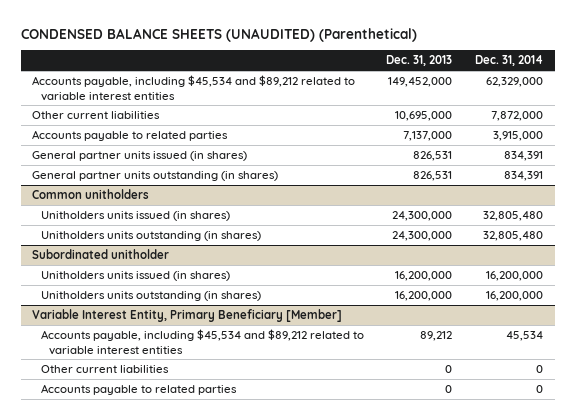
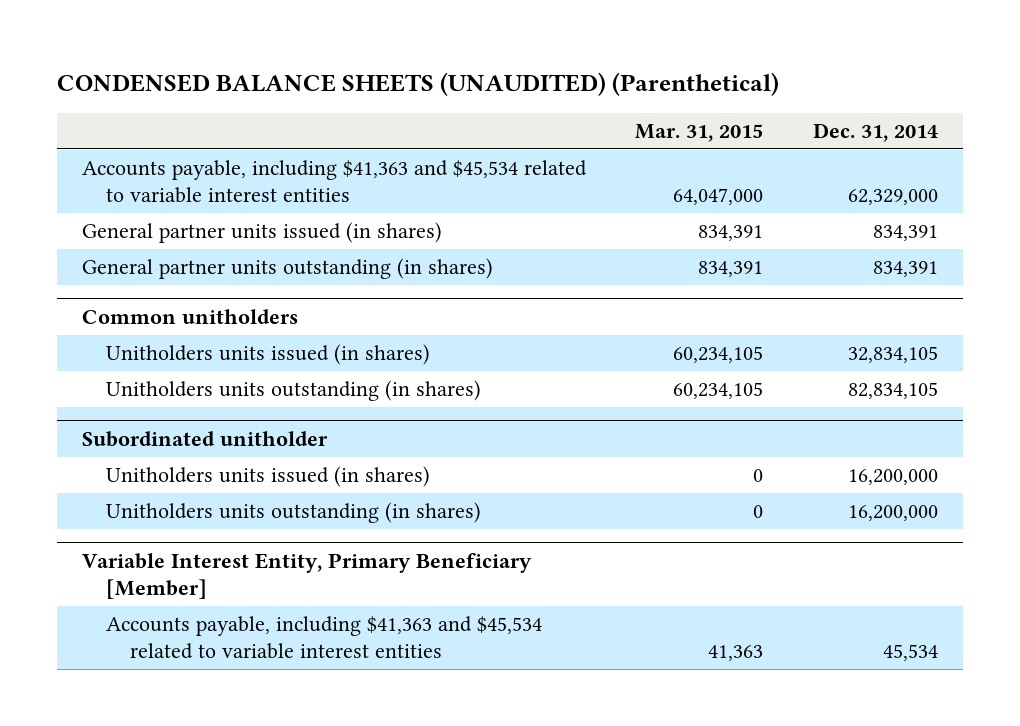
[386,55,453,67] Dec. 31, 2013 -> none
none -> [635,124,764,143] Mar. 31, 2015
[32,111,161,120] Other current liabilities -> none
[32,130,229,142] Accounts payable to related parties -> none
[32,75,356,101] Accounts payable, including $45,534 and $89,212 related to variable interest entities -> [81,160,587,204] Accounts payable, including $41,363 and $45,534 related to variable interest entities
[483,211,544,222] 32,805,480 -> [847,346,938,364] 32,834,105
[483,231,544,242] 32,805,480 -> [847,382,938,400] 82,834,105
[40,365,169,374] Other current liabilities -> none
[40,384,237,396] Accounts payable to related parties -> none
[40,329,364,355] Accounts payable, including $45,534 and $89,212 related to variable interest entities -> [106,616,543,660] Accounts payable, including $41,363 and $45,534 related to variable interest entities

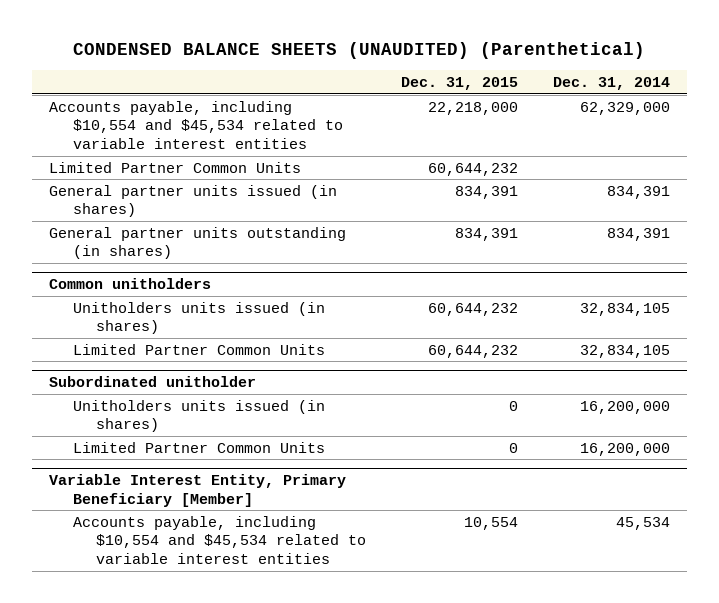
[635,124,764,143] Mar. 31, 2015 -> none
none -> [400,77,518,91] Dec. 31, 2015
[81,160,587,204] Accounts payable, including $41,363 and $45,534 related to variable interest entities -> [49,100,343,149] Accounts payable, including $10,554 and $45,534 related to variable interest entities
none -> [49,161,302,173] Limited Partner Common Units
[106,380,482,402] Unitholders units outstanding (in shares) -> none
none -> [72,343,325,355] Limited Partner Common Units
[106,502,482,524] Unitholders units outstanding (in shares) -> [72,441,325,453] Limited Partner Common Units
[106,616,543,660] Accounts payable, including $41,363 and $45,534 related to variable interest entities -> [72,515,367,564] Accounts payable, including $10,554 and $45,534 related to variable interest entities

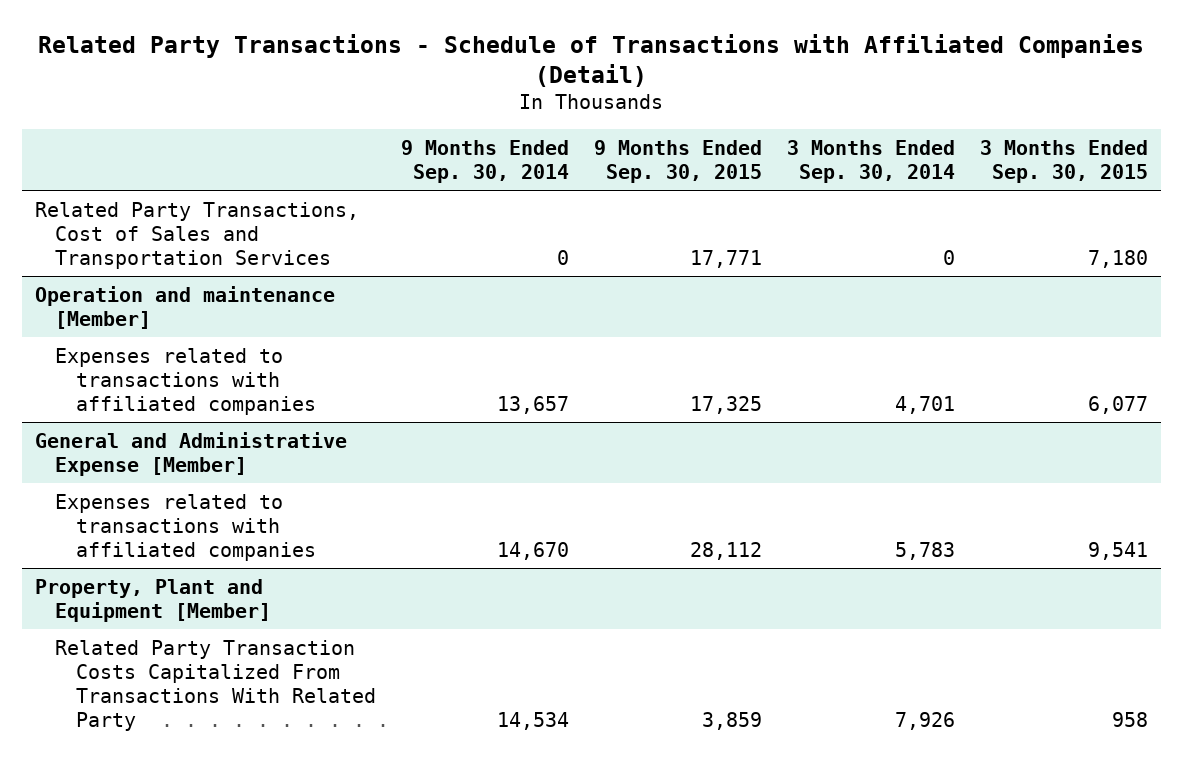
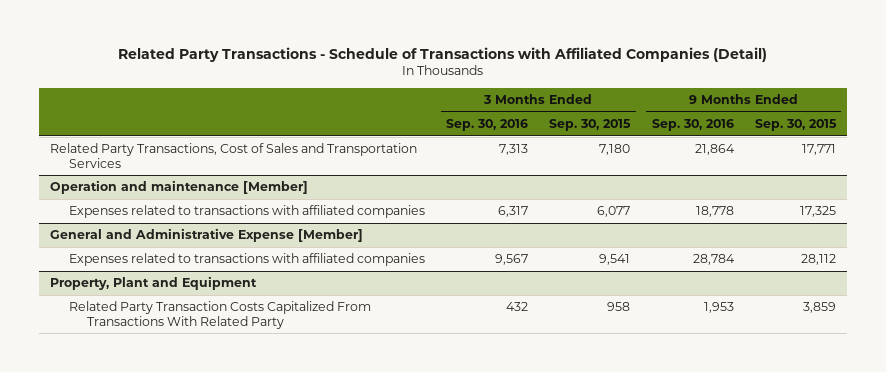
[401,139,570,183] 9 Months Ended Sep. 30, 2014 -> none
[787,139,956,183] 3 Months Ended Sep. 30, 2014 -> none
none -> [446,119,529,132] Sep. 30, 2016
none -> [651,119,734,132] Sep. 30, 2016
[34,578,272,622] Property, Plant and Equipment [Member] -> [50,276,258,291] Property, Plant and Equipment

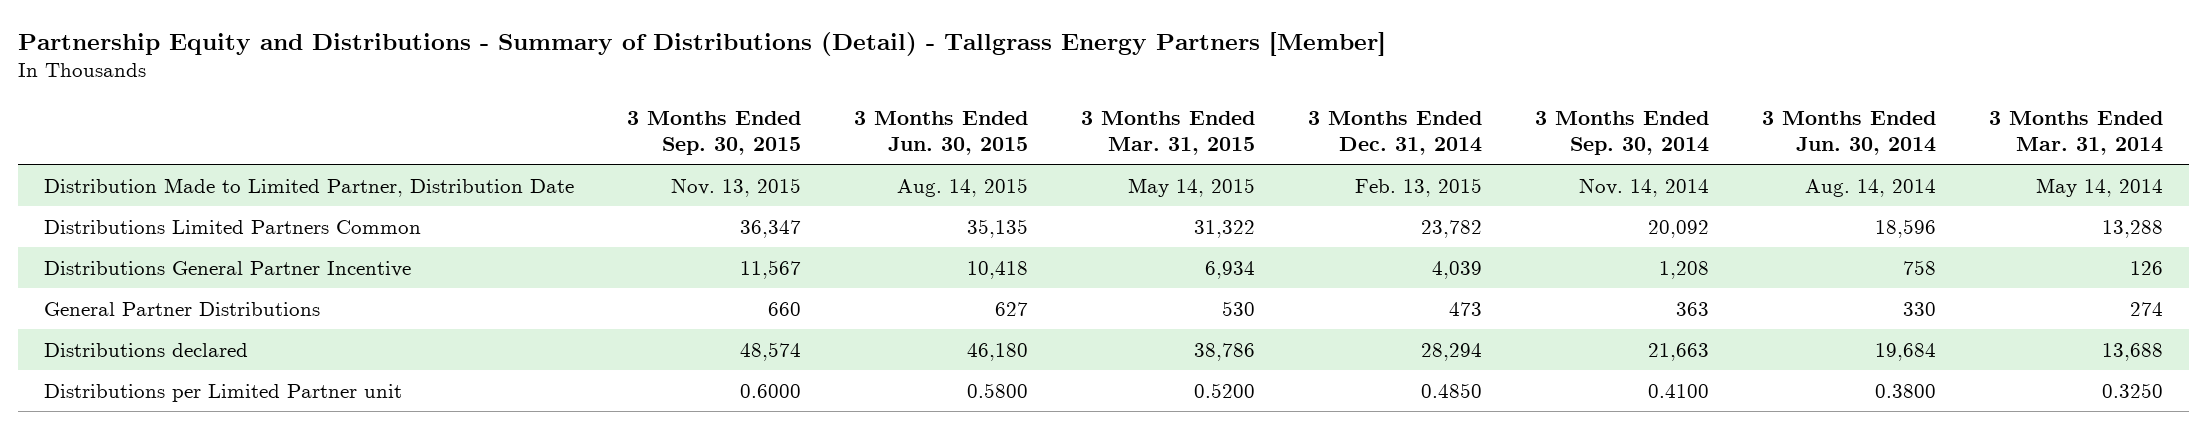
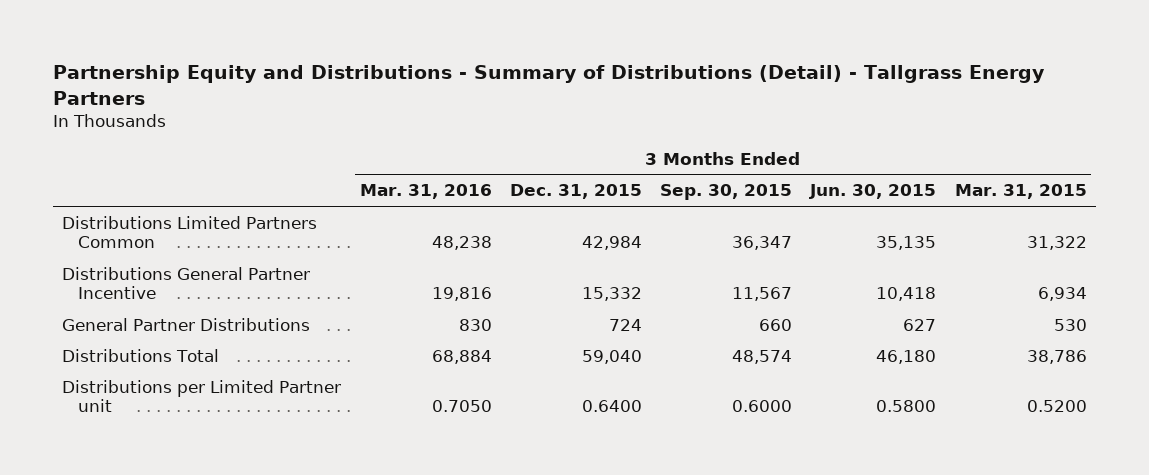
[17,31,1386,56] Partnership Equity and Distributions - Summary of Distributions (Detail) - Tallgrass Energy Partners [Member] -> [53,64,1046,105] Partnership Equity and Distributions - Summary of Distributions (Detail) - Tallgrass Energy Partners
[1307,110,1482,155] 3 Months Ended Dec. 31, 2014 -> none
[1534,110,1709,155] 3 Months Ended Sep. 30, 2014 -> none
[1761,110,1936,155] 3 Months Ended Jun. 30, 2014 -> none
[1988,110,2163,155] 3 Months Ended Mar. 31, 2014 -> none
none -> [359,184,492,200] Mar. 31, 2016
none -> [509,184,642,200] Dec. 31, 2015
[44,177,575,197] Distribution Made to Limited Partner, Distribution Date -> none
[44,342,249,357] Distributions declared -> [62,348,220,362] Distributions Total

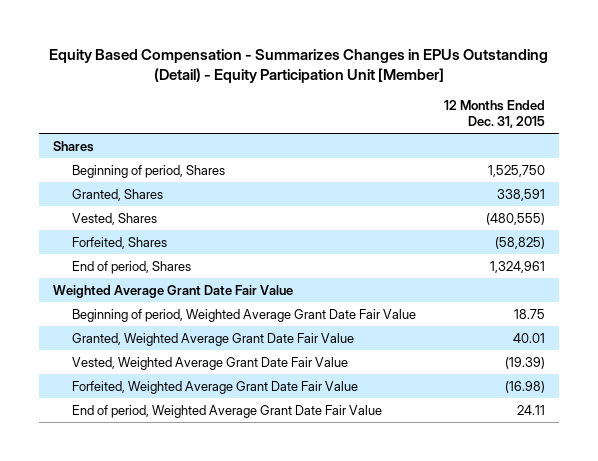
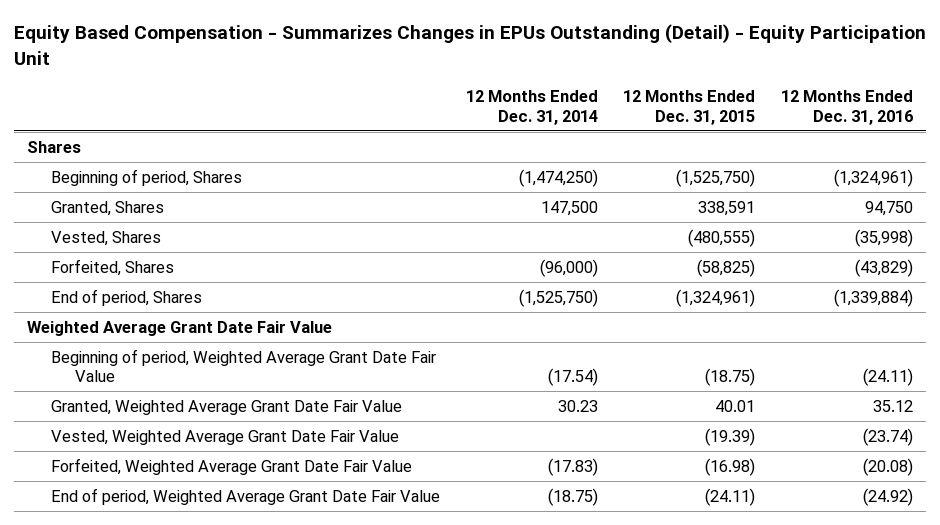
[49,48,549,84] Equity Based Compensation - Summarizes Changes in EPUs Outstanding (Detail) - Equity Participation Unit [Member] -> [13,24,926,66] Equity Based Compensation - Summarizes Changes in EPUs Outstanding (Detail) - Equity Participation Unit
none -> [465,90,598,125] 12 Months Ended Dec. 31, 2014
none -> [781,90,914,125] 12 Months Ended Dec. 31, 2016
[487,164,545,177] 1,525,750 -> [676,168,756,187] (1,525,750)
[489,260,545,273] 1,324,961 -> [676,288,756,307] (1,324,961)
[513,308,545,319] 18.75 -> [705,368,756,387] (18.75)
[516,404,545,415] 24.11 -> [705,487,756,506] (24.11)

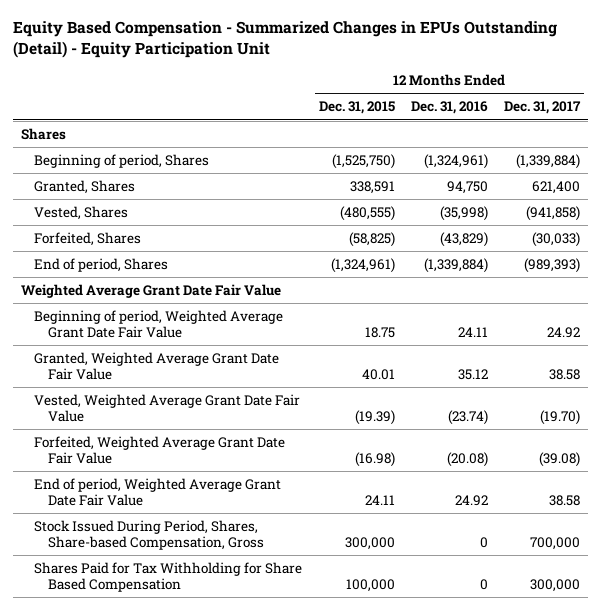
[13,24,926,66] Equity Based Compensation - Summarizes Changes in EPUs Outstanding (Detail) - Equity Participation Unit -> [12,21,557,58] Equity Based Compensation - Summarized Changes in EPUs Outstanding (Detail) - Equity Participation Unit
[465,90,598,125] 12 Months Ended Dec. 31, 2014 -> none
none -> [504,101,582,115] Dec. 31, 2017
[705,368,756,387] (18.75) -> [364,326,395,338] 18.75
[863,368,914,387] (24.11) -> [457,326,488,337] 24.11
[705,487,756,506] (24.11) -> [364,494,395,505] 24.11
[863,487,914,506] (24.92) -> [454,494,488,506] 24.92
none -> [34,519,264,550] Stock Issued During Period, Shares, Share-based Compensation, Gross
none -> [34,561,303,592] Shares Paid for Tax Withholding for Share Based Compensation

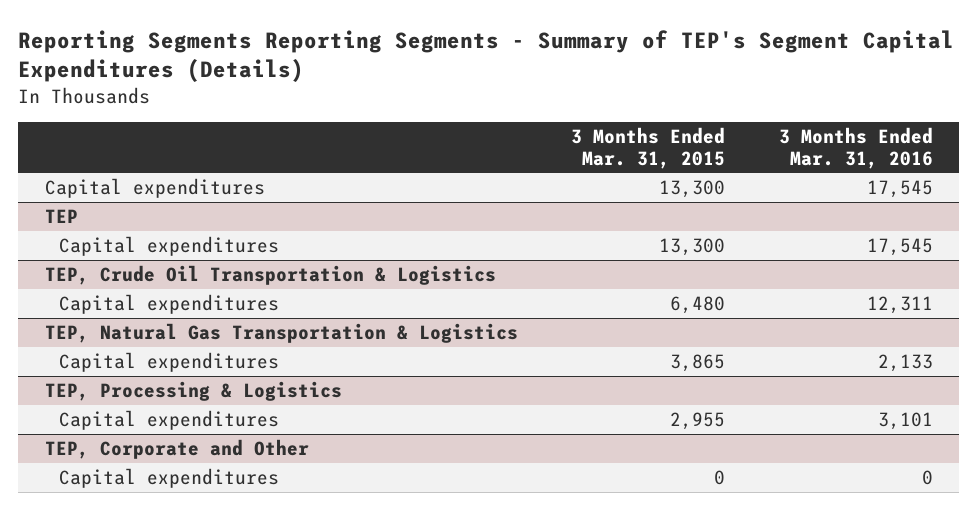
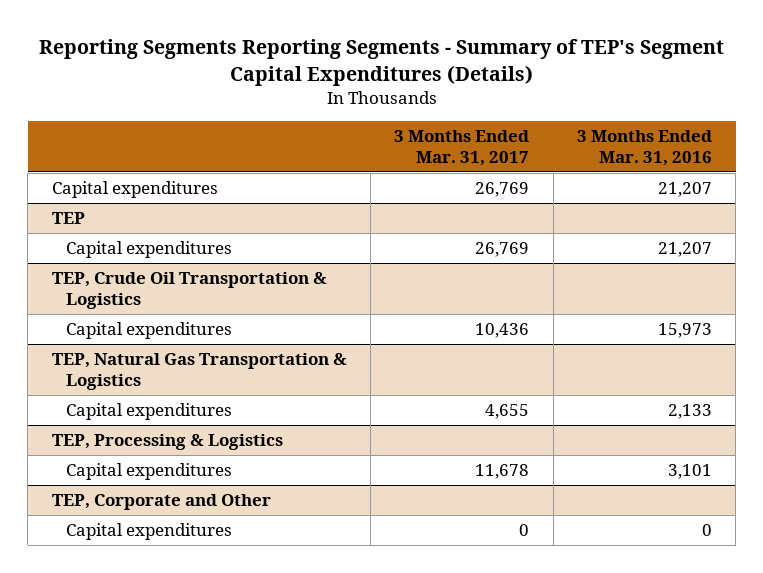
[571,126,726,169] 3 Months Ended Mar. 31, 2015 -> none
none -> [394,129,530,166] 3 Months Ended Mar. 31, 2017
[866,179,933,198] 17,545 -> [657,182,712,198] 21,207
[866,237,933,256] 17,545 -> [657,242,712,258] 21,207
[866,295,933,314] 12,311 -> [657,323,712,339] 15,973

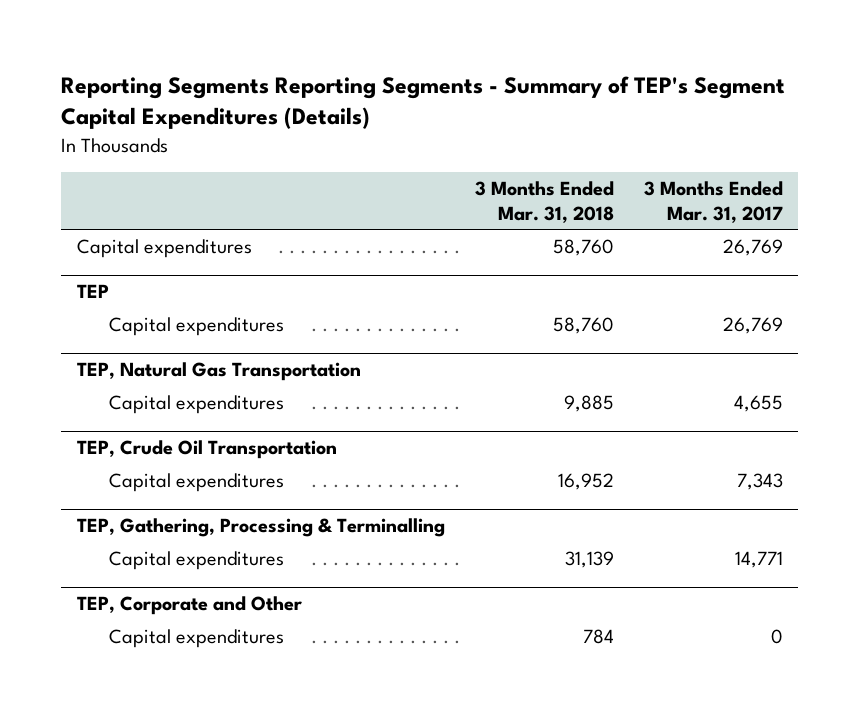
[576,129,712,166] 3 Months Ended Mar. 31, 2016 -> none
none -> [474,181,614,223] 3 Months Ended Mar. 31, 2018
[51,272,327,310] TEP, Crude Oil Transportation & Logistics -> none
[65,322,232,340] Capital expenditures -> none
[51,353,347,391] TEP, Natural Gas Transportation & Logistics -> [76,362,361,382] TEP, Natural Gas Transportation
[51,434,283,451] TEP, Processing & Logistics -> none
none -> [76,440,337,460] TEP, Crude Oil Transportation
[475,464,530,480] 11,678 -> [736,473,783,491] 7,343
none -> [76,518,445,538] TEP, Gathering, Processing & Terminalling
none -> [108,551,284,571] Capital expenditures

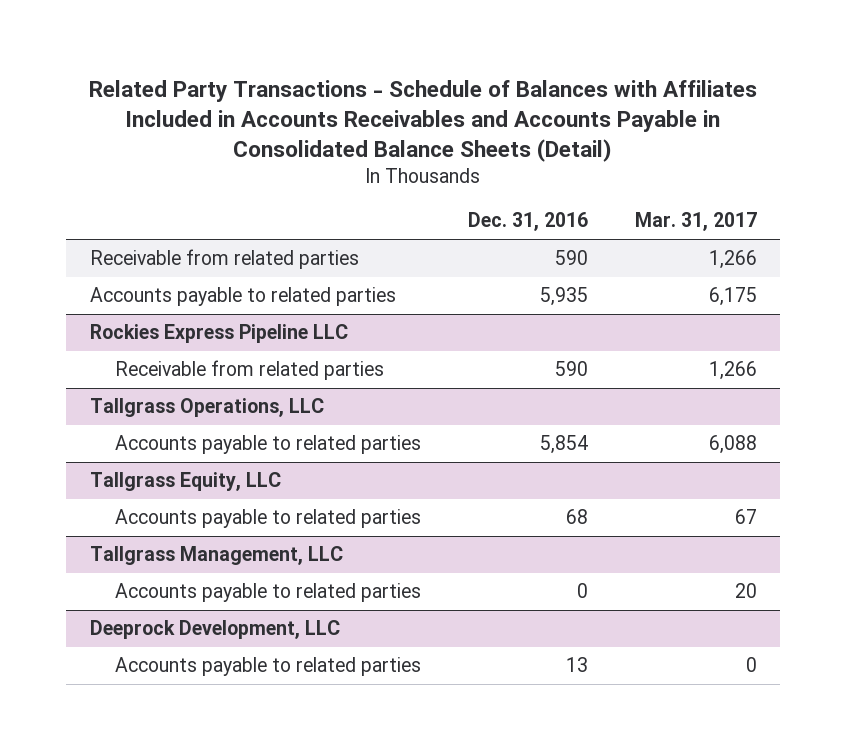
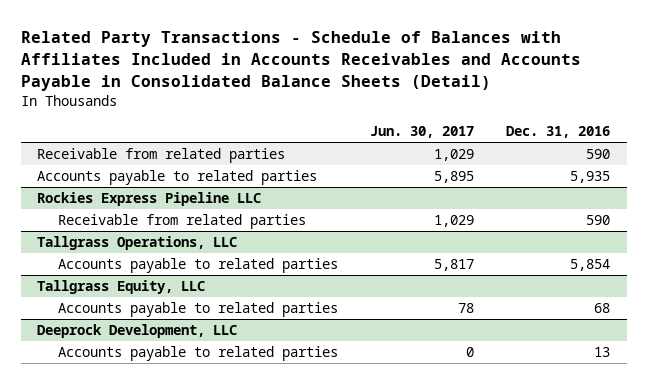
[634,212,757,232] Mar. 31, 2017 -> none
none -> [370,126,475,139] Jun. 30, 2017
[90,546,344,566] Tallgrass Management, LLC -> none
[114,583,421,603] Accounts payable to related parties -> none

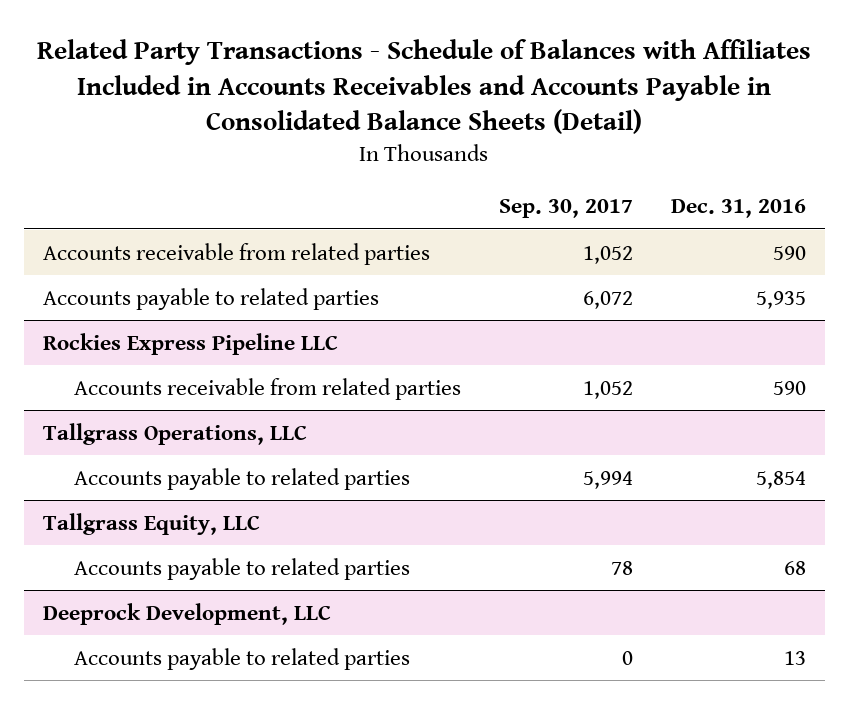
[370,126,475,139] Jun. 30, 2017 -> none
none -> [498,199,633,219] Sep. 30, 2017
[37,148,286,164] Receivable from related parties -> [42,242,430,265] Accounts receivable from related parties
[58,214,307,230] Receivable from related parties -> [73,377,461,400] Accounts receivable from related parties

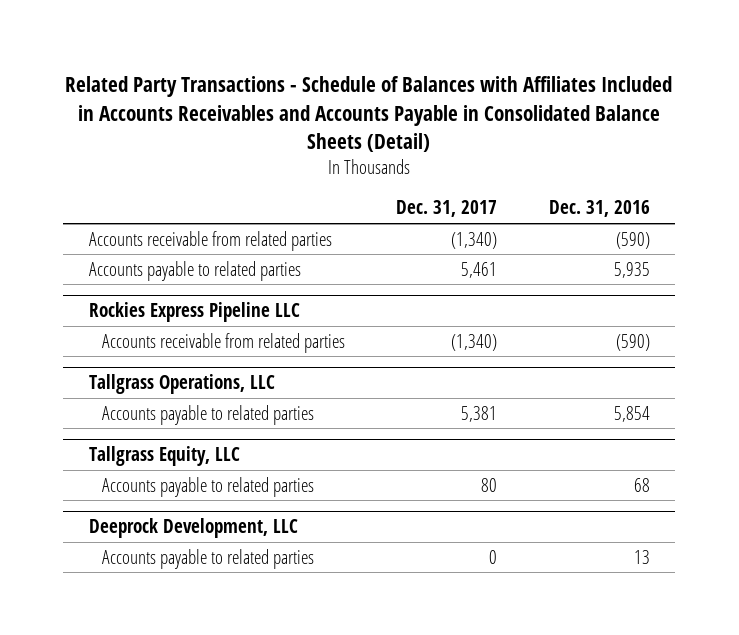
[498,199,633,219] Sep. 30, 2017 -> none
none -> [396,200,498,218] Dec. 31, 2017
[772,245,806,260] 590 -> [615,231,650,249] (590)
[772,380,806,395] 590 -> [615,333,650,351] (590)

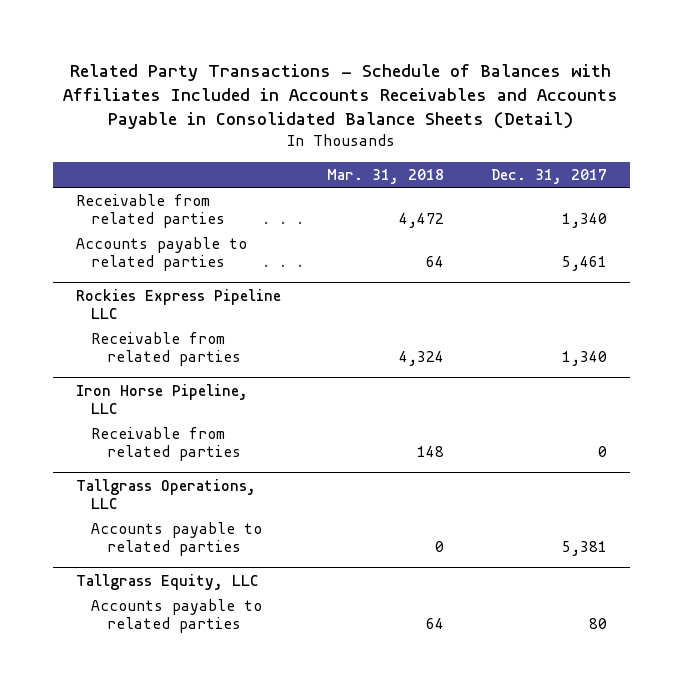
[548,200,650,218] Dec. 31, 2016 -> none
none -> [327,168,445,184] Mar. 31, 2018
[88,230,332,251] Accounts receivable from related parties -> [75,194,226,228] Receivable from related parties
[451,231,498,249] (1,340) -> [562,212,608,228] 1,340
[102,332,346,353] Accounts receivable from related parties -> [91,332,241,366] Receivable from related parties
[451,333,498,351] (1,340) -> [562,350,608,366] 1,340
none -> [75,383,248,414] Iron Horse Pipeline, LLC
none -> [91,427,241,461] Receivable from related parties
[88,518,298,539] Deeprock Development, LLC -> none
[102,548,315,569] Accounts payable to related parties -> none

